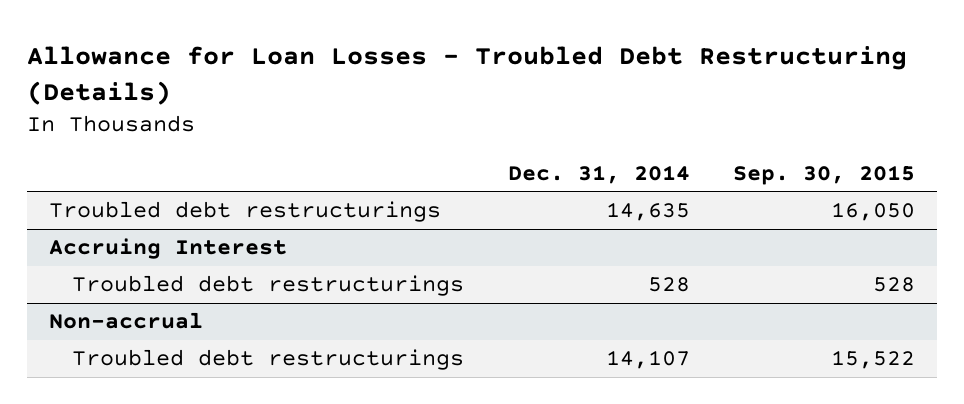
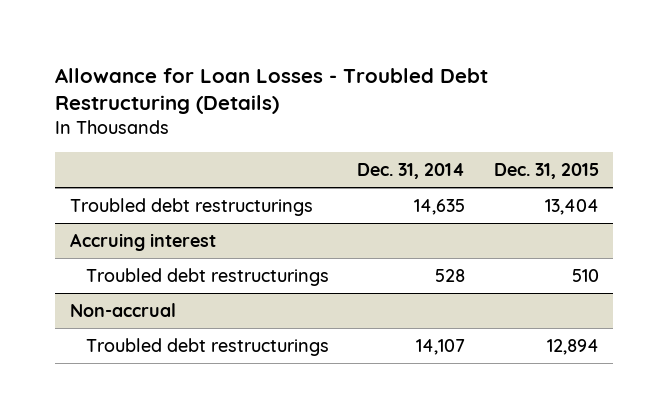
[733,164,916,185] Sep. 30, 2015 -> none
none -> [493,162,599,179] Dec. 31, 2015
[49,238,288,260] Accruing Interest -> [69,232,216,251] Accruing interest

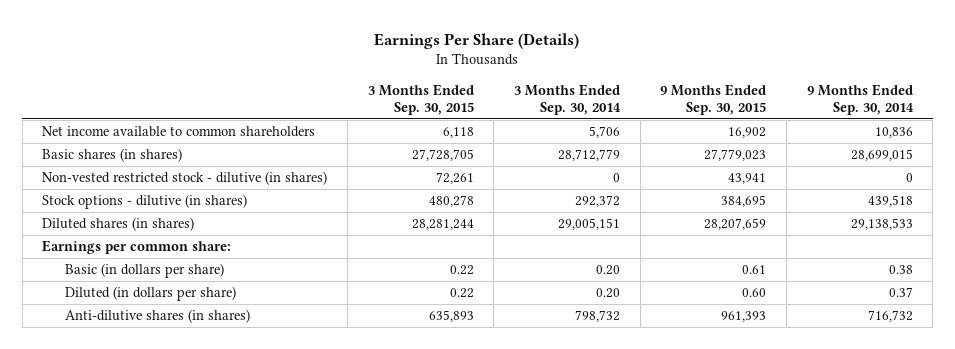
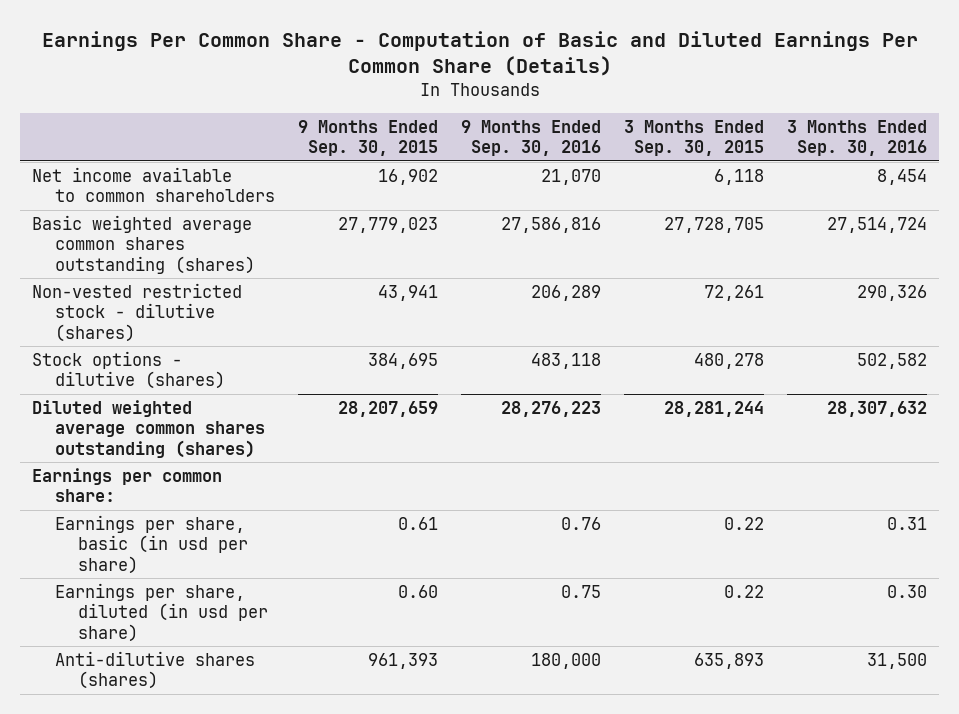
[374,32,580,49] Earnings Per Share (Details) -> [41,30,918,76] Earnings Per Common Share - Computation of Basic and Diluted Earnings Per Common Share (Details)
[513,84,621,116] 3 Months Ended Sep. 30, 2014 -> none
[806,84,914,116] 9 Months Ended Sep. 30, 2014 -> none
none -> [461,119,602,156] 9 Months Ended Sep. 30, 2016
none -> [787,119,928,156] 3 Months Ended Sep. 30, 2016
[42,148,183,163] Basic shares (in shares) -> [31,215,256,274] Basic weighted average common shares outstanding (shares)
[42,171,328,186] Non-vested restricted stock - dilutive (in shares) -> [31,283,242,342] Non-vested restricted stock - dilutive (shares)
[42,194,248,210] Stock options - dilutive (in shares) -> [31,351,226,390] Stock options - dilutive (shares)
[42,217,195,232] Diluted shares (in shares) -> [31,400,266,458] Diluted weighted average common shares outstanding (shares)
[64,263,224,279] Basic (in dollars per share) -> [55,515,249,574] Earnings per share, basic (in usd per share)
[64,286,236,302] Diluted (in dollars per share) -> [55,583,269,642] Earnings per share, diluted (in usd per share)
[64,309,250,324] Anti-dilutive shares (in shares) -> [55,651,256,690] Anti-dilutive shares (shares)

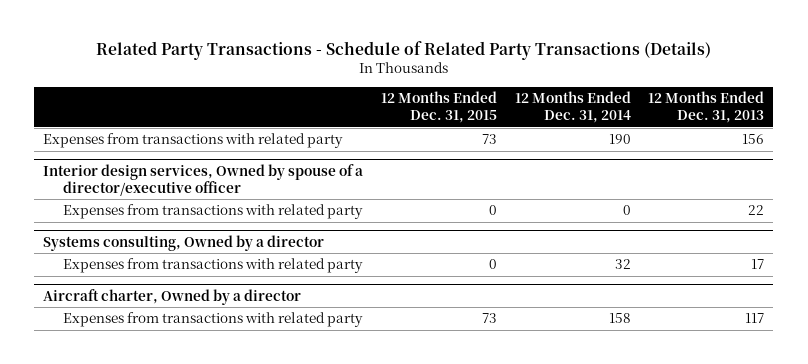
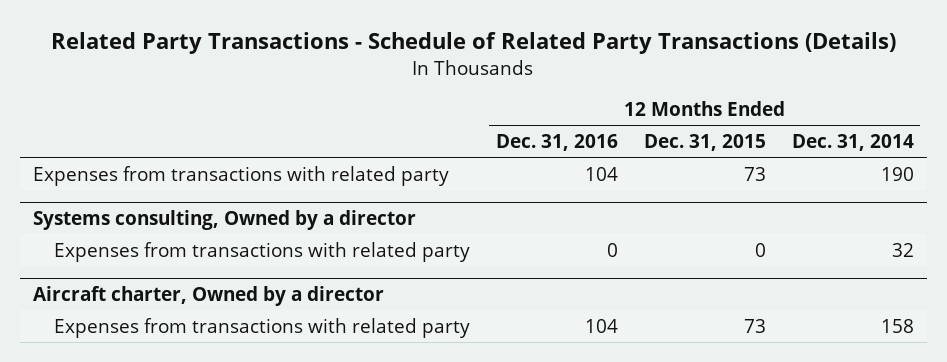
[648,91,765,124] 12 Months Ended Dec. 31, 2013 -> none
none -> [495,134,618,152] Dec. 31, 2016
[43,163,364,196] Interior design services, Owned by spouse of a director/executive officer -> none
[63,204,364,220] Expenses from transactions with related party -> none

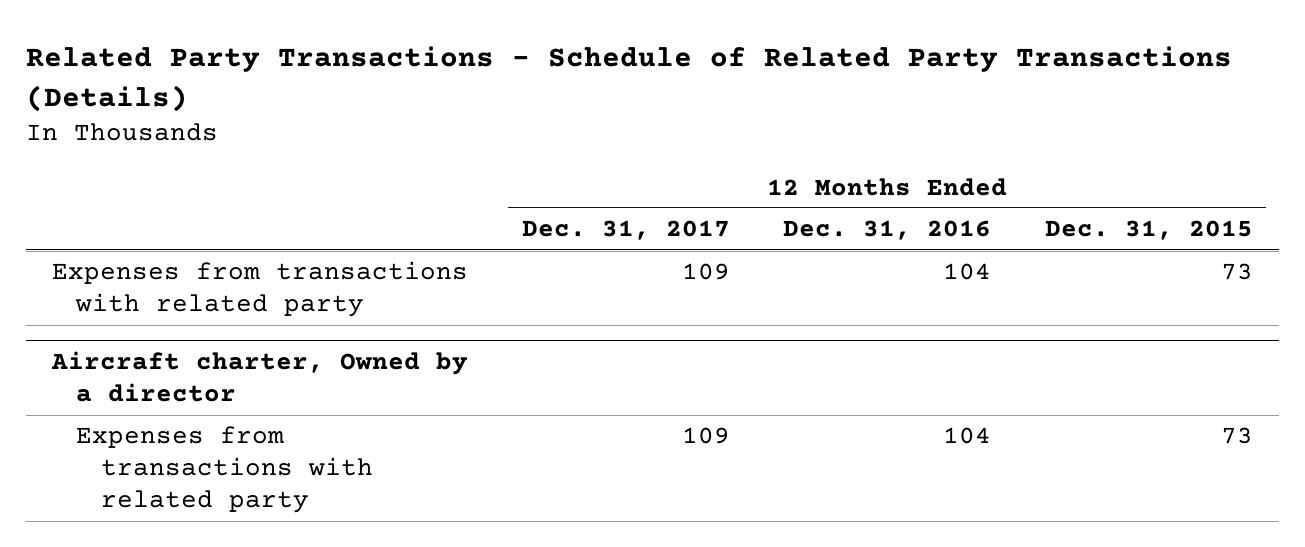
[791,134,914,152] Dec. 31, 2014 -> none
none -> [521,220,730,241] Dec. 31, 2017
[33,209,417,230] Systems consulting, Owned by a director -> none
[53,241,470,262] Expenses from transactions with related party -> none

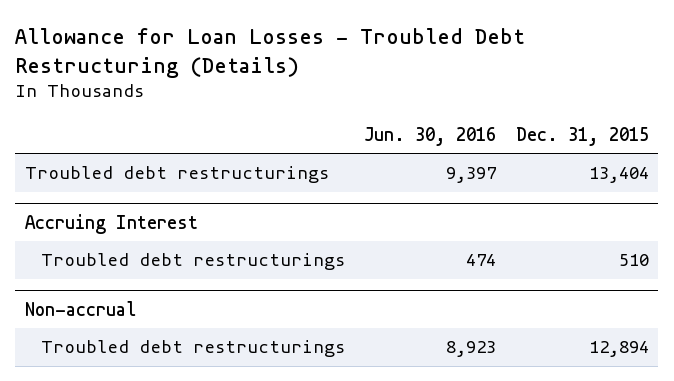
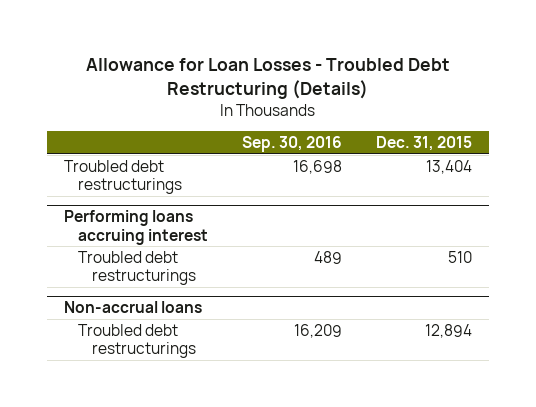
[364,127,497,147] Jun. 30, 2016 -> none
none -> [242,135,343,152] Sep. 30, 2016
[25,213,199,234] Accruing Interest -> [64,210,209,245] Performing loans accruing interest
[25,300,138,316] Non-accrual -> [64,301,203,314] Non-accrual loans

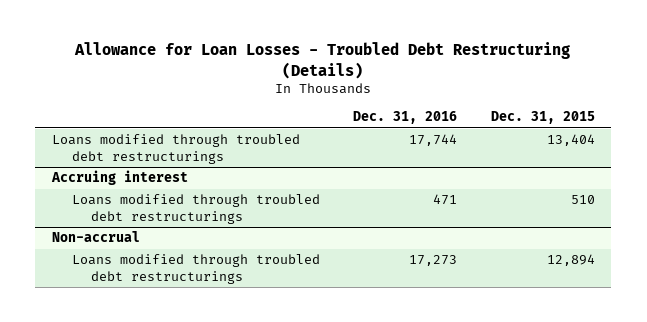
[242,135,343,152] Sep. 30, 2016 -> none
none -> [353,111,458,125] Dec. 31, 2016
[64,159,183,195] Troubled debt restructurings -> [51,134,300,164] Loans modified through troubled debt restructurings
[64,210,209,245] Performing loans accruing interest -> [50,170,188,186] Accruing interest
[78,250,197,286] Troubled debt restructurings -> [71,194,320,224] Loans modified through troubled debt restructurings
[64,301,203,314] Non-accrual loans -> [51,231,140,243] Non-accrual
[78,323,197,359] Troubled debt restructurings -> [71,254,320,284] Loans modified through troubled debt restructurings

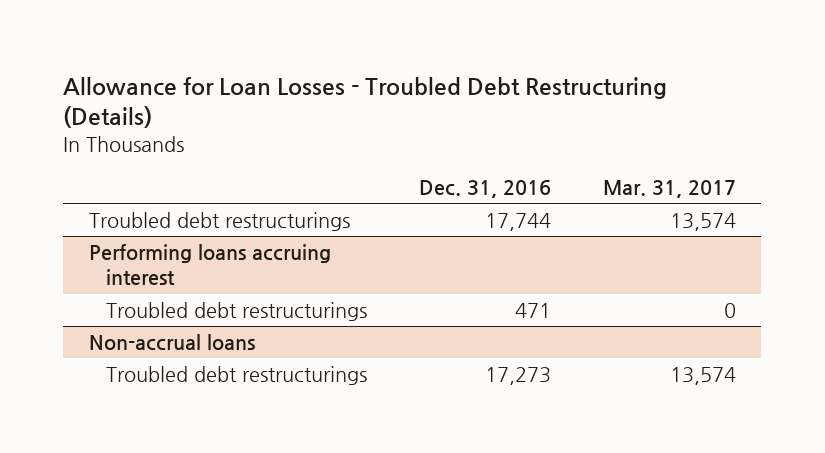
[490,111,595,125] Dec. 31, 2015 -> none
none -> [602,179,736,198] Mar. 31, 2017
[51,134,300,164] Loans modified through troubled debt restructurings -> [89,212,351,232] Troubled debt restructurings
[50,170,188,186] Accruing interest -> [89,244,332,286] Performing loans accruing interest
[71,194,320,224] Loans modified through troubled debt restructurings -> [105,302,367,322] Troubled debt restructurings
[51,231,140,243] Non-accrual -> [89,334,256,352] Non-accrual loans
[71,254,320,284] Loans modified through troubled debt restructurings -> [105,366,367,386] Troubled debt restructurings

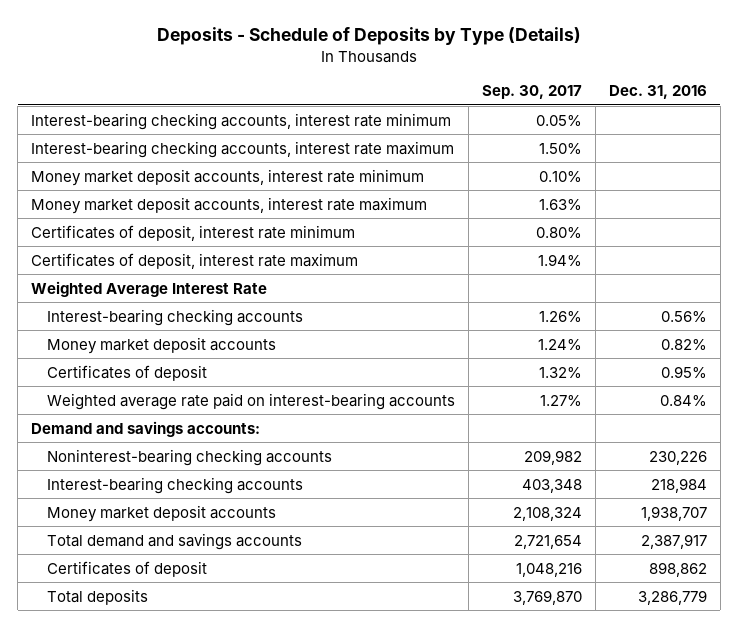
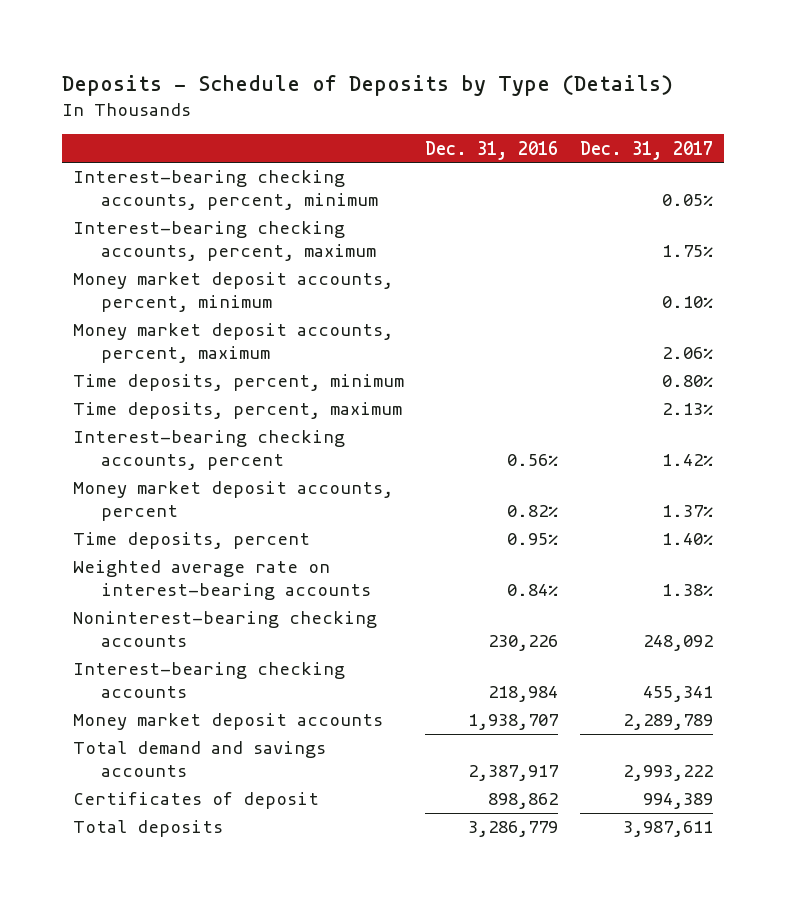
[482,85,583,100] Sep. 30, 2017 -> none
none -> [579,140,713,160] Dec. 31, 2017
[31,280,268,297] Weighted Average Interest Rate -> none
[31,420,261,437] Demand and savings accounts: -> none
[31,112,452,130] Interest-bearing checking accounts, interest rate minimum -> [72,170,379,211] Interest-bearing checking accounts, percent, minimum
[31,140,455,158] Interest-bearing checking accounts, interest rate maximum -> [72,221,377,262] Interest-bearing checking accounts, percent, maximum
[31,168,425,186] Money market deposit accounts, interest rate minimum -> [72,272,393,313] Money market deposit accounts, percent, minimum
[31,196,428,214] Money market deposit accounts, interest rate maximum -> [72,323,393,364] Money market deposit accounts, percent, maximum
[31,224,356,241] Certificates of deposit, interest rate minimum -> [72,374,404,392] Time deposits, percent, minimum
[31,252,359,269] Certificates of deposit, interest rate maximum -> [72,402,402,420] Time deposits, percent, maximum
[47,308,304,326] Interest-bearing checking accounts -> [72,430,345,471] Interest-bearing checking accounts, percent
[47,336,277,354] Money market deposit accounts -> [72,481,393,522] Money market deposit accounts, percent
[47,364,208,381] Certificates of deposit -> [72,532,310,550] Time deposits, percent
[47,392,456,410] Weighted average rate paid on interest-bearing accounts -> [72,560,372,601] Weighted average rate on interest-bearing accounts

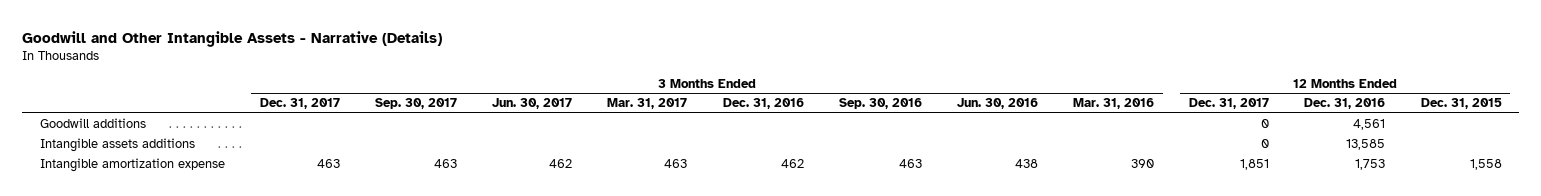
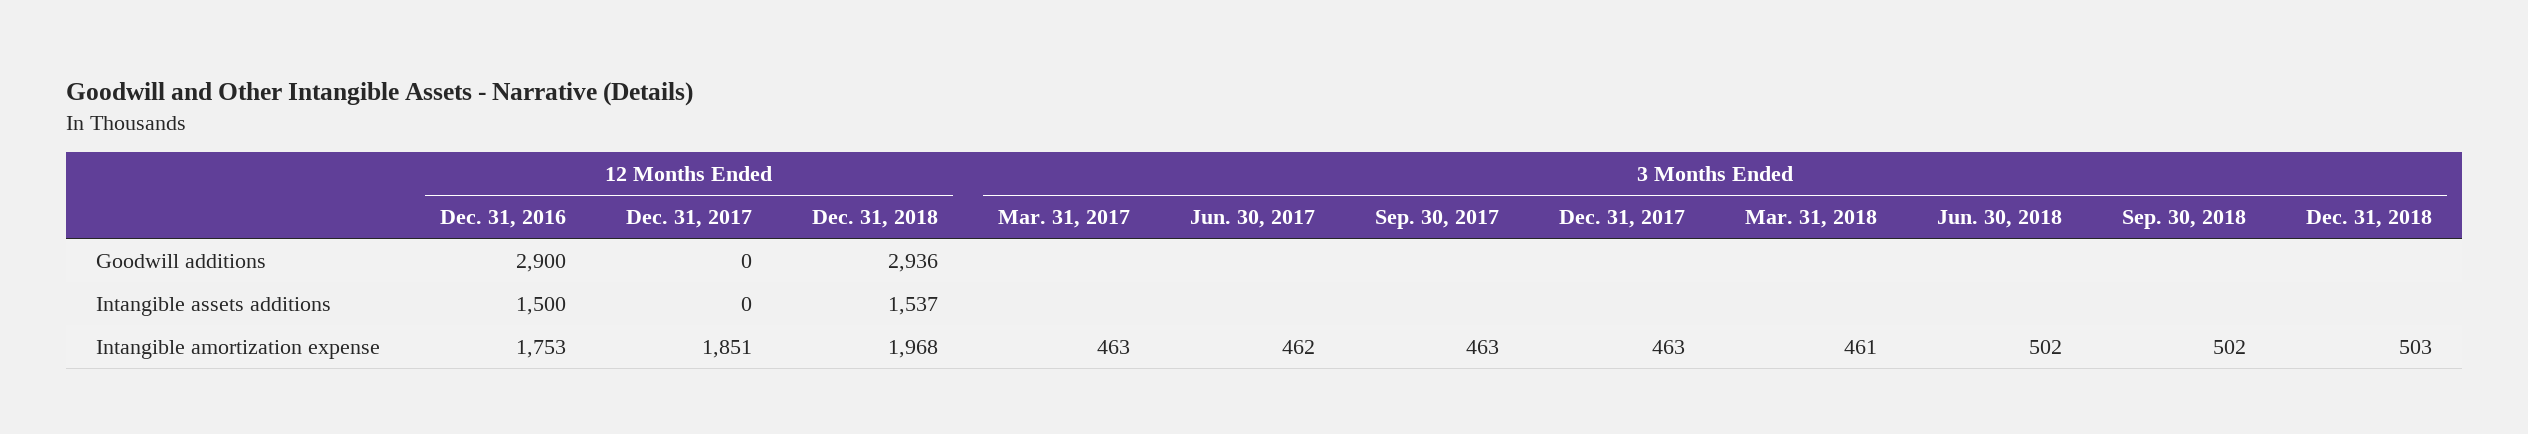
[722,98,804,110] Dec. 31, 2016 -> none
[838,98,922,110] Sep. 30, 2016 -> none
[956,98,1038,110] Jun. 30, 2016 -> none
[1073,98,1155,110] Mar. 31, 2016 -> none
[1420,98,1502,110] Dec. 31, 2015 -> none
none -> [812,209,939,228] Dec. 31, 2018
none -> [1745,209,1878,228] Mar. 31, 2018
none -> [1937,209,2063,228] Jun. 30, 2018
none -> [2122,209,2247,229] Sep. 30, 2018
none -> [2306,209,2433,228] Dec. 31, 2018
[1353,119,1386,131] 4,561 -> [516,253,567,272] 2,900
[1346,139,1386,151] 13,585 -> [516,296,567,315] 1,500

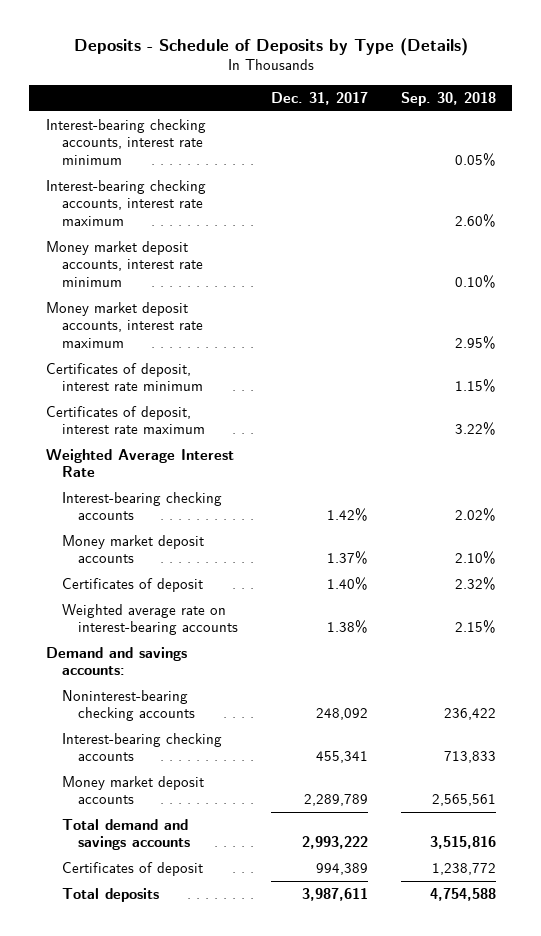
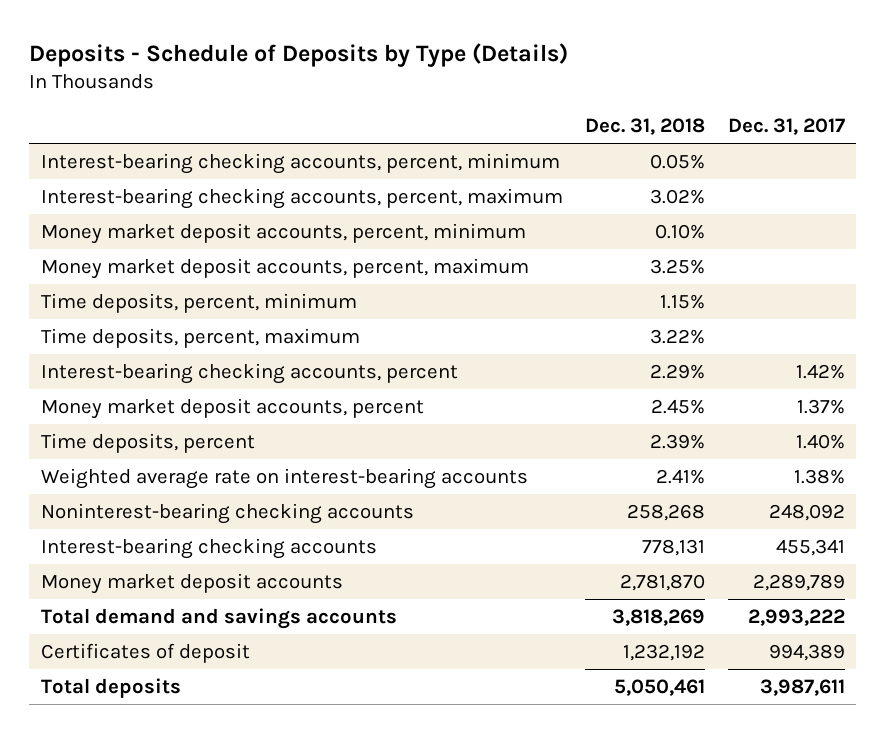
[400,91,496,106] Sep. 30, 2018 -> none
none -> [585,118,706,136] Dec. 31, 2018
[45,448,234,478] Weighted Average Interest Rate -> none
[45,118,206,165] Interest-bearing checking accounts, interest rate minimum -> [40,152,560,174] Interest-bearing checking accounts, percent, minimum
[45,179,206,226] Interest-bearing checking accounts, interest rate maximum -> [40,187,563,209] Interest-bearing checking accounts, percent, maximum
[45,240,203,287] Money market deposit accounts, interest rate minimum -> [40,222,526,244] Money market deposit accounts, percent, minimum
[45,301,203,348] Money market deposit accounts, interest rate maximum -> [40,257,529,279] Money market deposit accounts, percent, maximum
[45,362,203,392] Certificates of deposit, interest rate minimum -> [40,292,357,313] Time deposits, percent, minimum
[45,405,205,435] Certificates of deposit, interest rate maximum -> [40,327,360,348] Time deposits, percent, maximum
[61,491,222,521] Interest-bearing checking accounts -> [40,362,458,384] Interest-bearing checking accounts, percent
[61,534,204,564] Money market deposit accounts -> [40,397,424,419] Money market deposit accounts, percent
[61,577,203,592] Certificates of deposit -> [40,432,255,453] Time deposits, percent
[45,646,187,676] Demand and savings accounts: -> none

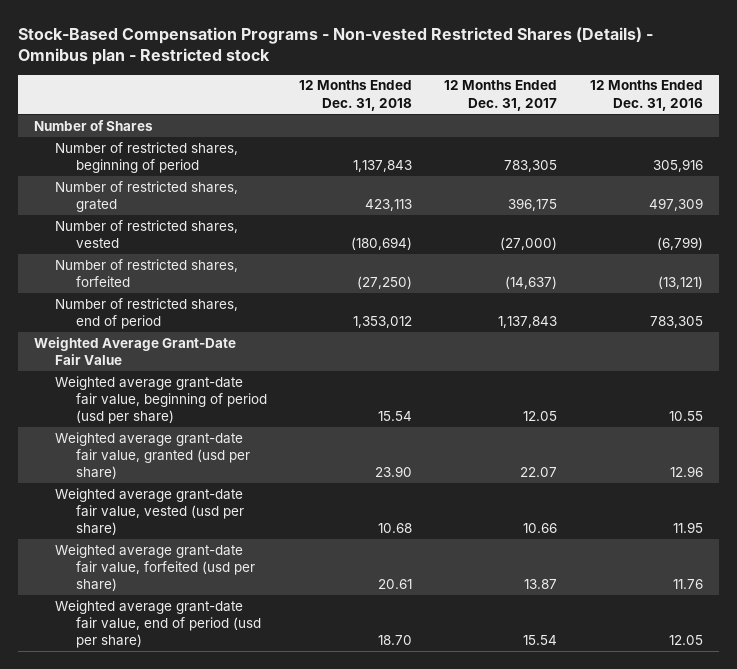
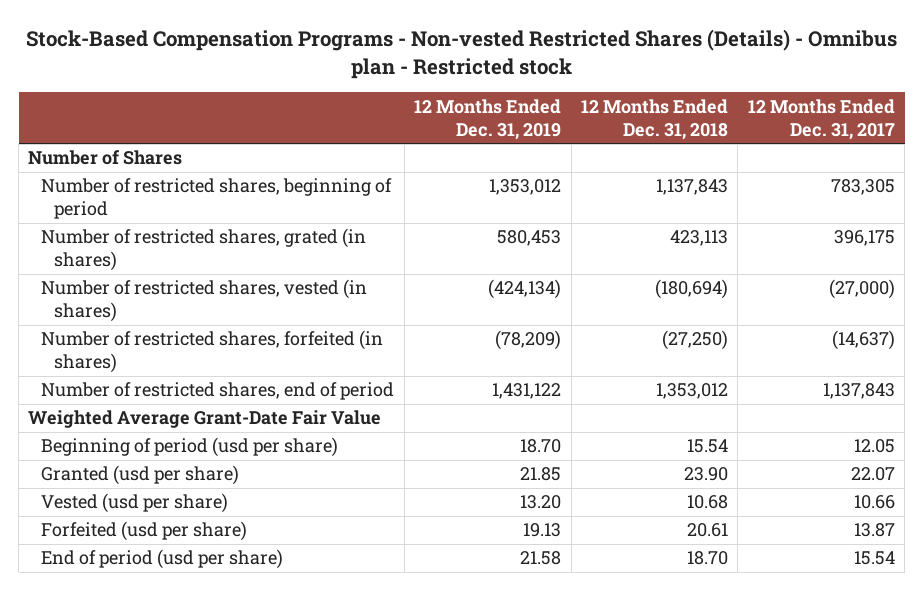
[589,80,703,111] 12 Months Ended Dec. 31, 2016 -> none
none -> [414,98,562,140] 12 Months Ended Dec. 31, 2019
[55,180,239,213] Number of restricted shares, grated -> [41,228,367,272] Number of restricted shares, grated (in shares)
[55,219,239,249] Number of restricted shares, vested -> [41,279,368,323] Number of restricted shares, vested (in shares)
[55,258,239,288] Number of restricted shares, forfeited -> [41,330,384,374] Number of restricted shares, forfeited (in shares)
[55,375,267,425] Weighted average grant-date fair value, beginning of period (usd per share) -> [41,437,339,458] Beginning of period (usd per share)
[55,431,250,480] Weighted average grant-date fair value, granted (usd per share) -> [41,465,240,486] Granted (usd per share)
[55,487,244,536] Weighted average grant-date fair value, vested (usd per share) -> [41,493,229,514] Vested (usd per share)
[55,543,255,592] Weighted average grant-date fair value, forfeited (usd per share) -> [41,521,248,542] Forfeited (usd per share)
[55,599,261,649] Weighted average grant-date fair value, end of period (usd per share) -> [41,549,284,570] End of period (usd per share)

